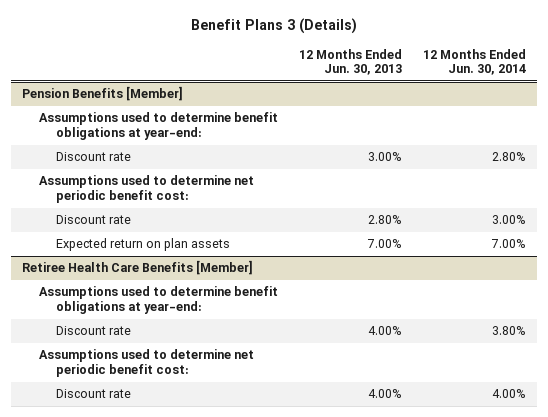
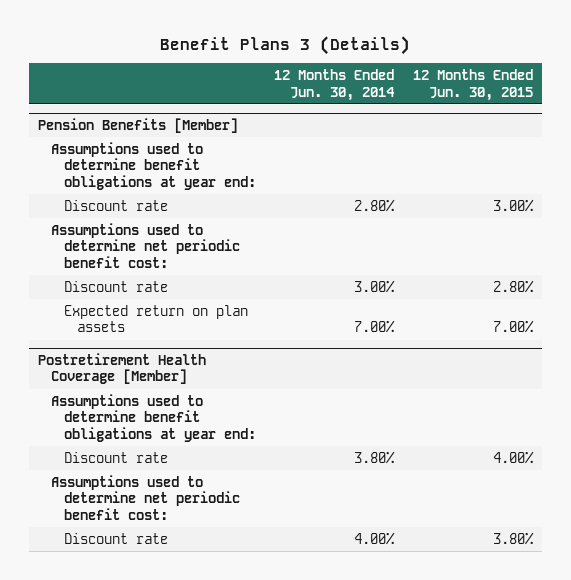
[299,48,403,76] 12 Months Ended Jun. 30, 2013 -> none
none -> [412,69,533,101] 12 Months Ended Jun. 30, 2015
[38,112,278,141] Assumptions used to determine benefit obligations at year-end: -> [51,141,256,190] Assumptions used to determine benefit obligations at year end:
[21,260,253,276] Retiree Health Care Benefits [Member] -> none
none -> [38,352,207,385] Postretirement Health Coverage [Member]
[38,286,278,315] Assumptions used to determine benefit obligations at year-end: -> [51,393,256,442] Assumptions used to determine benefit obligations at year end:

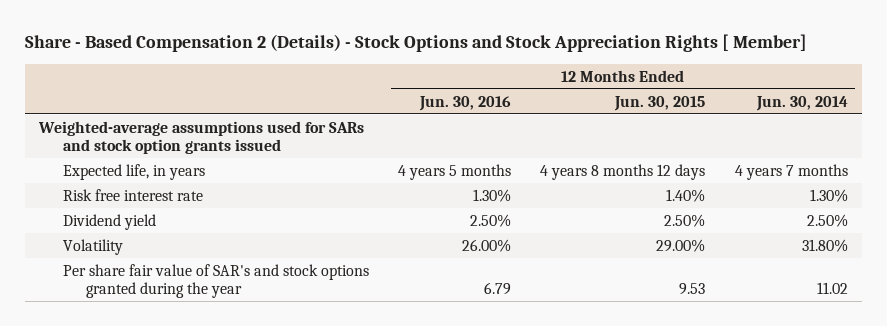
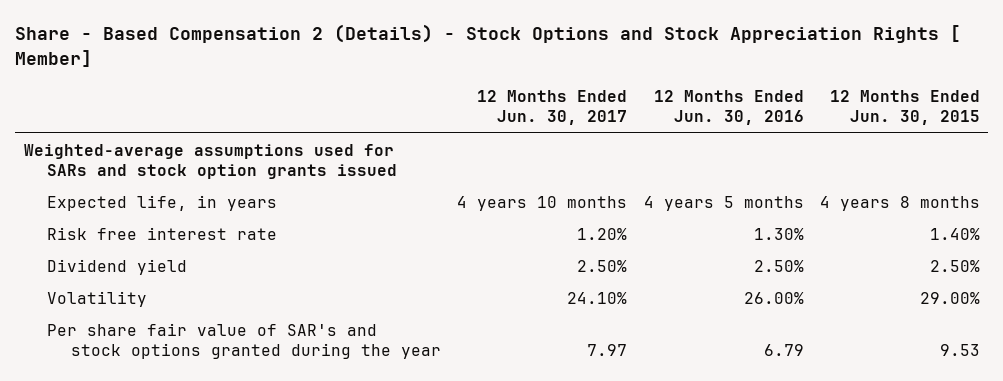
[755,95,848,111] Jun. 30, 2014 -> none
none -> [477,90,628,126] 12 Months Ended Jun. 30, 2017
[540,163,706,180] 4 years 8 months 12 days -> [819,195,980,211] 4 years 8 months

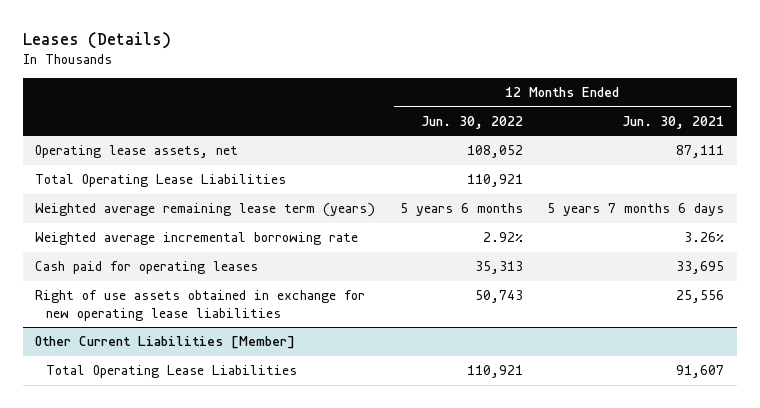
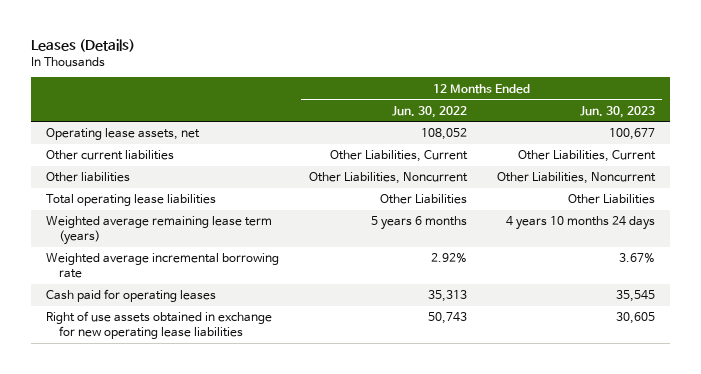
[622,115,725,129] Jun. 30, 2021 -> none
none -> [579,105,655,118] Jun. 30, 2023
none -> [46,150,175,161] Other current liabilities
none -> [46,172,131,183] Other liabilities
[35,174,287,188] Total Operating Lease Liabilities -> [46,194,217,207] Total operating lease liabilities
[466,174,523,188] 110,921 -> [379,194,467,205] Other Liabilities
[35,336,296,350] Other Current Liabilities [Member] -> none
[45,365,297,379] Total Operating Lease Liabilities -> none

